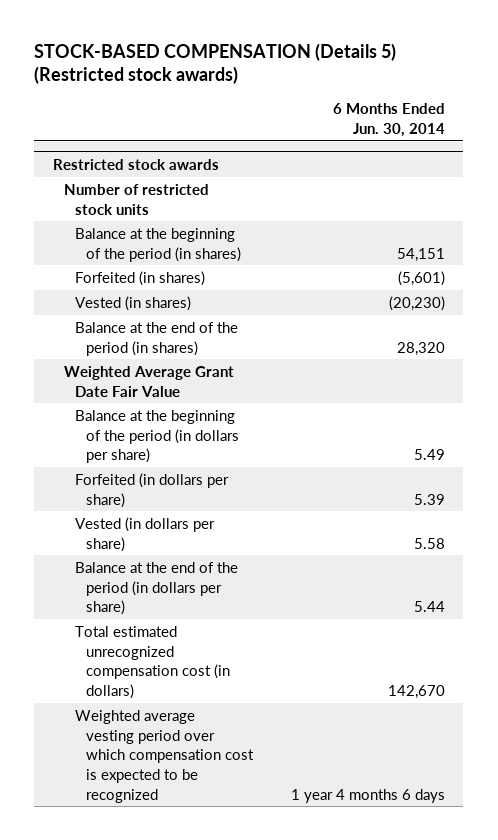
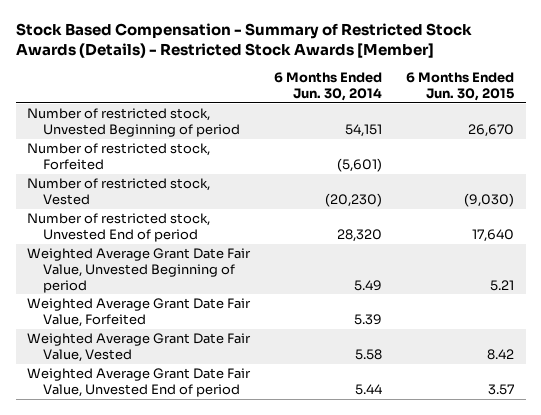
[34,42,397,85] STOCK-BASED COMPENSATION (Details 5) (Restricted stock awards) -> [15,23,472,59] Stock Based Compensation - Summary of Restricted Stock Awards (Details) - Restricted Stock Awards [Member]
none -> [406,72,515,102] 6 Months Ended Jun. 30, 2015
[53,158,220,170] Restricted stock awards -> none
[63,183,209,215] Number of restricted stock units -> none
[63,365,234,397] Weighted Average Grant Date Fair Value -> none
[74,625,230,699] Total estimated unrecognized compensation cost (in dollars) -> none
[74,709,254,803] Weighted average vesting period over which compensation cost is expected to be recognized -> none
[74,227,241,262] Balance at the beginning of the period (in shares) -> [27,108,241,137] Number of restricted stock, Unvested Beginning of period
[74,270,205,286] Forfeited (in shares) -> [27,143,211,170] Number of restricted stock, Forfeited
[74,295,191,311] Vested (in shares) -> [27,178,211,205] Number of restricted stock, Vested
[74,321,238,356] Balance at the end of the period (in shares) -> [27,213,211,242] Number of restricted stock, Unvested End of period
[74,409,239,464] Balance at the beginning of the period (in dollars per share) -> [27,248,252,293] Weighted Average Grant Date Fair Value, Unvested Beginning of period
[74,472,229,508] Forfeited (in dollars per share) -> [27,298,252,327] Weighted Average Grant Date Fair Value, Forfeited
[74,516,215,552] Vested (in dollars per share) -> [27,333,252,362] Weighted Average Grant Date Fair Value, Vested
[74,561,238,616] Balance at the end of the period (in dollars per share) -> [27,368,252,397] Weighted Average Grant Date Fair Value, Unvested End of period

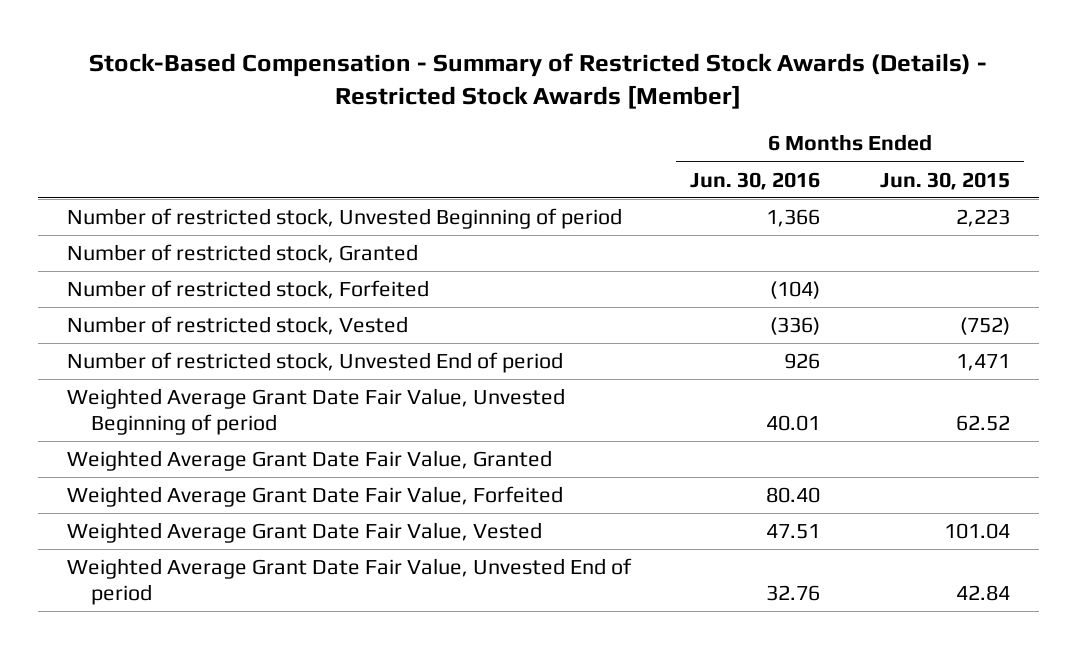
[15,23,472,59] Stock Based Compensation - Summary of Restricted Stock Awards (Details) - Restricted Stock Awards [Member] -> [89,52,988,110] Stock-Based Compensation - Summary of Restricted Stock Awards (Details) - Restricted Stock Awards [Member]
[274,72,383,102] 6 Months Ended Jun. 30, 2014 -> none
none -> [690,171,821,190] Jun. 30, 2016
[468,123,515,137] 26,670 -> [955,208,1010,227] 2,223
none -> [67,243,419,263] Number of restricted stock, Granted
[464,192,515,207] (9,030) -> [959,316,1010,335] (752)
[472,228,515,242] 17,640 -> [955,353,1010,371] 1,471
[490,279,515,291] 5.21 -> [955,415,1010,432] 62.52
none -> [67,449,553,471] Weighted Average Grant Date Fair Value, Granted
[487,348,515,360] 8.42 -> [943,522,1010,539] 101.04
[488,383,515,395] 3.57 -> [955,585,1010,602] 42.84

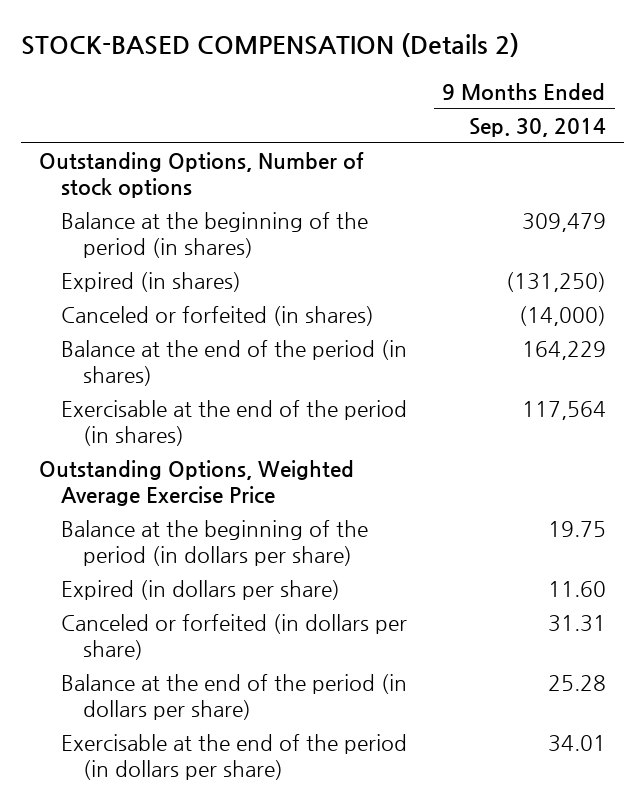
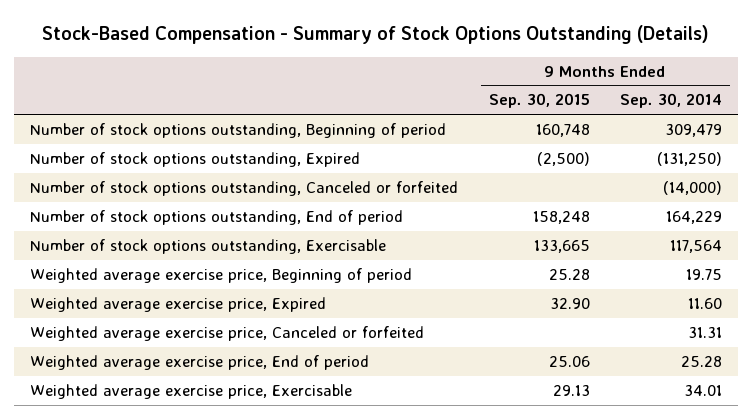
[20,33,519,58] STOCK-BASED COMPENSATION (Details 2) -> [42,25,710,45] Stock-Based Compensation - Summary of Stock Options Outstanding (Details)
none -> [488,93,590,109] Sep. 30, 2015
[38,152,364,199] Outstanding Options, Number of stock options -> none
[38,460,354,507] Outstanding Options, Weighted Average Exercise Price -> none
[60,212,368,259] Balance at the beginning of the period (in shares) -> [29,122,446,138] Number of stock options outstanding, Beginning of period
[60,272,241,293] Expired (in shares) -> [29,151,360,167] Number of stock options outstanding, Expired
[60,306,374,327] Canceled or forfeited (in shares) -> [29,180,458,196] Number of stock options outstanding, Canceled or forfeited
[60,340,407,387] Balance at the end of the period (in shares) -> [29,209,403,225] Number of stock options outstanding, End of period
[60,400,407,447] Exercisable at the end of the period (in shares) -> [29,238,386,254] Number of stock options outstanding, Exercisable
[60,520,368,567] Balance at the beginning of the period (in dollars per share) -> [29,267,412,283] Weighted average exercise price, Beginning of period
[60,580,340,601] Expired (in dollars per share) -> [29,296,326,312] Weighted average exercise price, Expired
[60,614,407,661] Canceled or forfeited (in dollars per share) -> [29,325,424,341] Weighted average exercise price, Canceled or forfeited
[60,674,407,721] Balance at the end of the period (in dollars per share) -> [29,354,369,370] Weighted average exercise price, End of period
[60,734,407,781] Exercisable at the end of the period (in dollars per share) -> [29,383,352,399] Weighted average exercise price, Exercisable

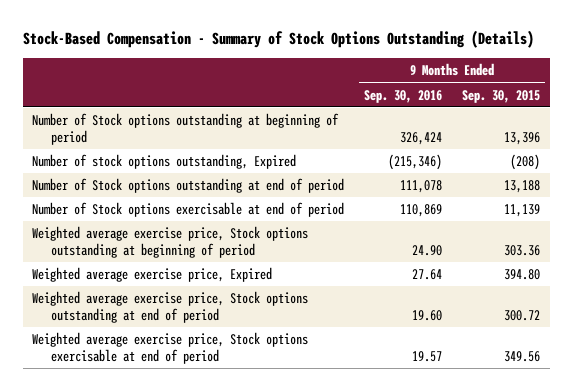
[620,93,723,109] Sep. 30, 2014 -> none
none -> [364,89,443,103] Sep. 30, 2016
[29,180,458,196] Number of stock options outstanding, Canceled or forfeited -> none
[29,325,424,341] Weighted average exercise price, Canceled or forfeited -> none
[29,122,446,138] Number of stock options outstanding, Beginning of period -> [32,112,340,145] Number of Stock options outstanding at beginning of period
[535,123,590,137] 160,748 -> [503,131,540,145] 13,396
[536,151,590,166] (2,500) -> [509,153,540,170] (208)
[29,209,403,225] Number of stock options outstanding, End of period -> [32,177,345,193] Number of Stock options outstanding at end of period
[532,210,590,224] 158,248 -> [503,179,540,193] 13,188
[29,238,386,254] Number of stock options outstanding, Exercisable -> [32,201,345,217] Number of Stock options exercisable at end of period
[533,239,590,253] 133,665 -> [503,203,540,217] 11,139
[29,267,412,283] Weighted average exercise price, Beginning of period -> [32,225,309,258] Weighted average exercise price, Stock options outstanding at beginning of period
[548,268,590,280] 25.28 -> [503,244,540,256] 303.36
[549,297,590,309] 32.90 -> [503,268,540,280] 394.80
[29,354,369,370] Weighted average exercise price, End of period -> [32,290,309,323] Weighted average exercise price, Stock options outstanding at end of period
[548,355,590,367] 25.06 -> [503,309,540,321] 300.72
[29,383,352,399] Weighted average exercise price, Exercisable -> [32,331,309,364] Weighted average exercise price, Stock options exercisable at end of period
[552,384,590,396] 29.13 -> [503,350,540,362] 349.56

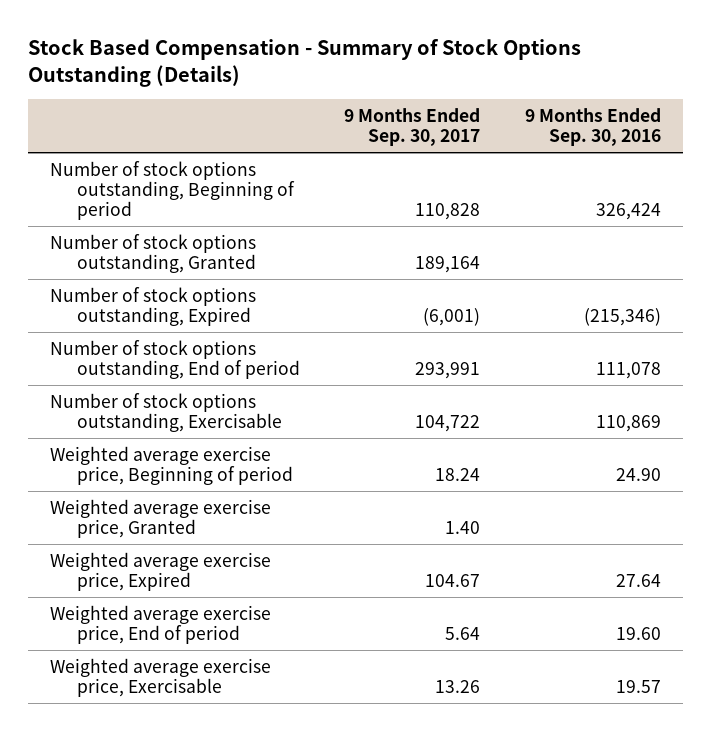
[22,30,534,49] Stock-Based Compensation - Summary of Stock Options Outstanding (Details) -> [27,38,581,87] Stock Based Compensation - Summary of Stock Options Outstanding (Details)
[461,89,540,103] Sep. 30, 2015 -> none
none -> [344,107,481,146] 9 Months Ended Sep. 30, 2017
[32,112,340,145] Number of Stock options outstanding at beginning of period -> [50,160,296,220] Number of stock options outstanding, Beginning of period
none -> [50,233,257,273] Number of stock options outstanding, Granted
[32,177,345,193] Number of Stock options outstanding at end of period -> [50,339,301,379] Number of stock options outstanding, End of period
[32,201,345,217] Number of Stock options exercisable at end of period -> [50,392,283,432] Number of stock options outstanding, Exercisable
[32,225,309,258] Weighted average exercise price, Stock options outstanding at beginning of period -> [50,445,294,485] Weighted average exercise price, Beginning of period
none -> [50,498,272,538] Weighted average exercise price, Granted
[32,290,309,323] Weighted average exercise price, Stock options outstanding at end of period -> [50,604,272,644] Weighted average exercise price, End of period
[32,331,309,364] Weighted average exercise price, Stock options exercisable at end of period -> [50,657,272,697] Weighted average exercise price, Exercisable

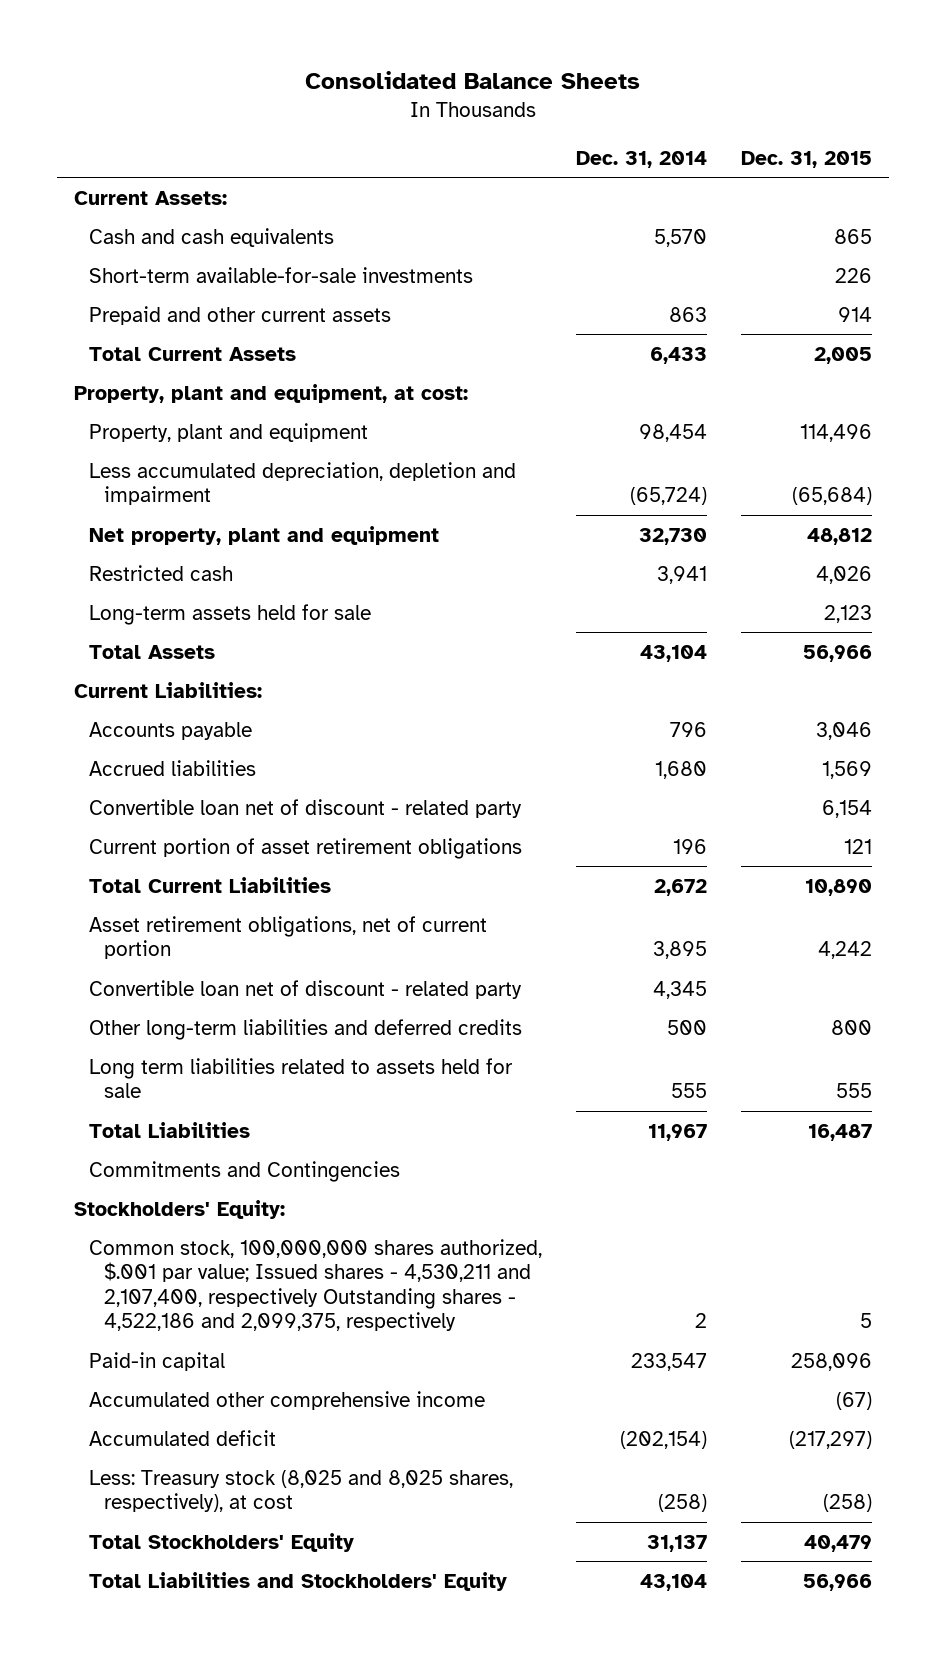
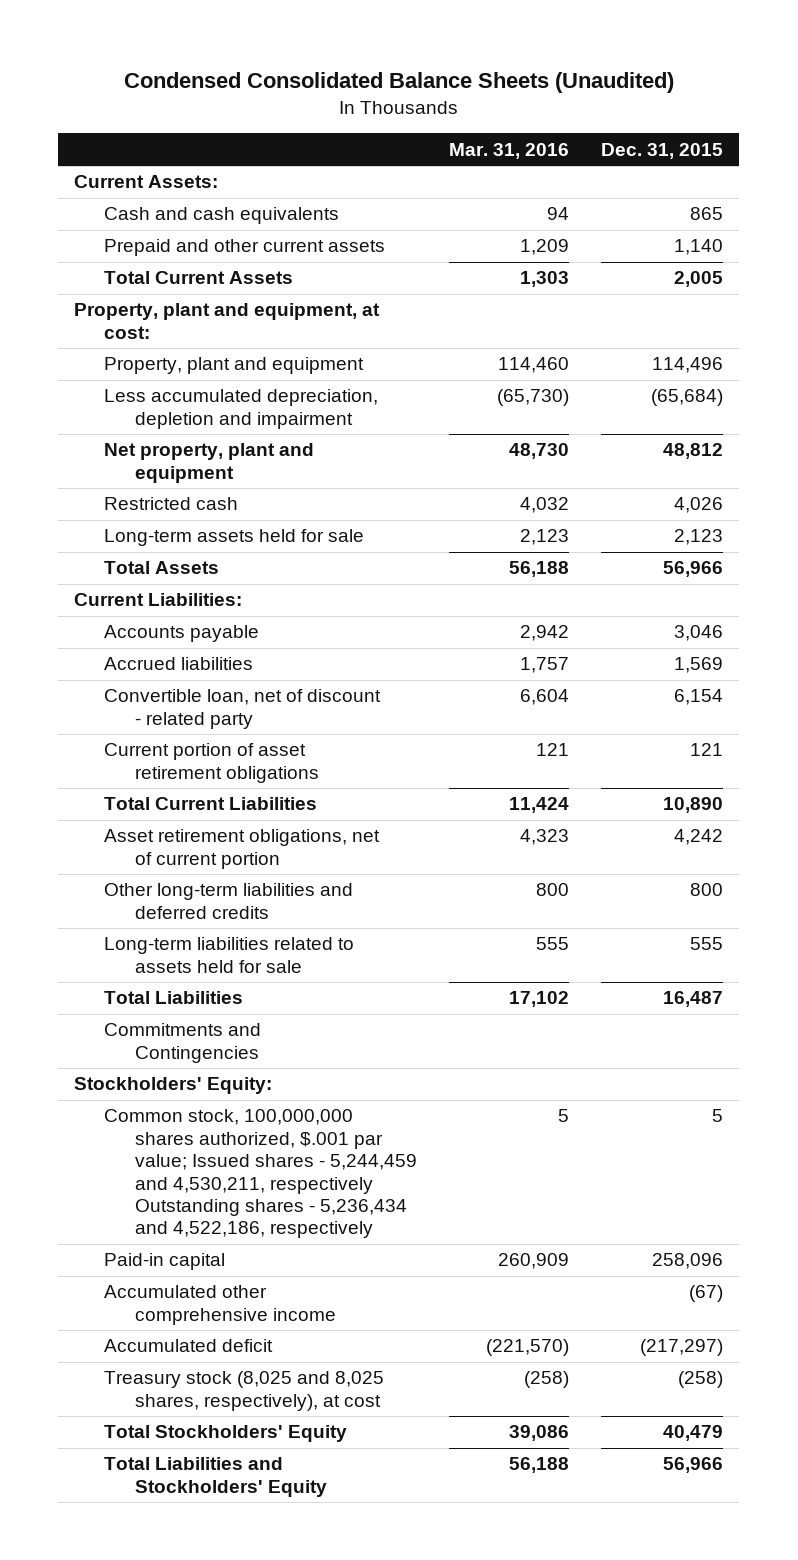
[304,71,640,90] Consolidated Balance Sheets -> [123,72,674,94] Condensed Consolidated Balance Sheets (Unaudited)
[575,150,707,168] Dec. 31, 2014 -> none
none -> [448,142,569,159] Mar. 31, 2016
[89,266,474,283] Short-term available-for-sale investments -> none
[837,306,872,322] 914 -> [674,239,724,256] 1,140
[89,798,523,818] Convertible loan net of discount - related party -> [104,689,382,729] Convertible loan, net of discount - related party
[89,979,523,999] Convertible loan net of discount - related party -> none
[89,1057,514,1099] Long term liabilities related to assets held for sale -> [104,937,355,973] Long-term liabilities related to assets held for sale
[89,1238,543,1332] Common stock, 100,000,000 shares authorized, $.001 par value; Issued shares - 4,530,211 and 2,107,400, respectively Outstanding shares - 4,522,186 and 2,099,375, respectively -> [104,1109,417,1239] Common stock, 100,000,000 shares authorized, $.001 par value; Issued shares - 5,244,459 and 4,530,211, respectively Outstanding shares - 5,236,434 and 4,522,186, respectively
[89,1469,514,1513] Less: Treasury stock (8,025 and 8,025 shares, respectively), at cost -> [104,1371,385,1411] Treasury stock (8,025 and 8,025 shares, respectively), at cost

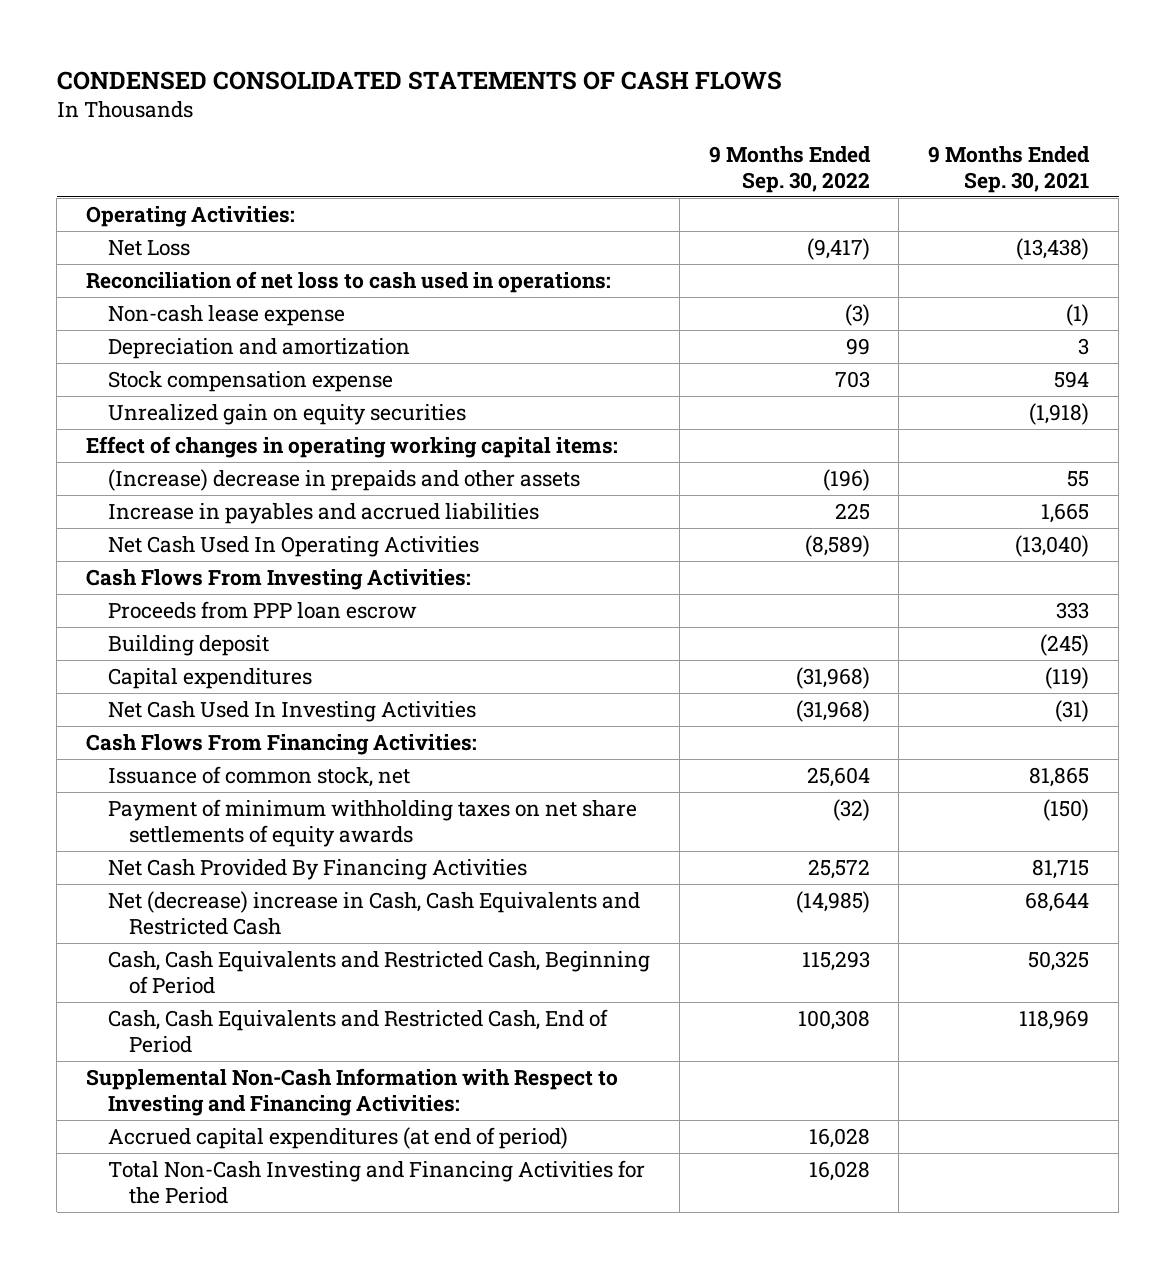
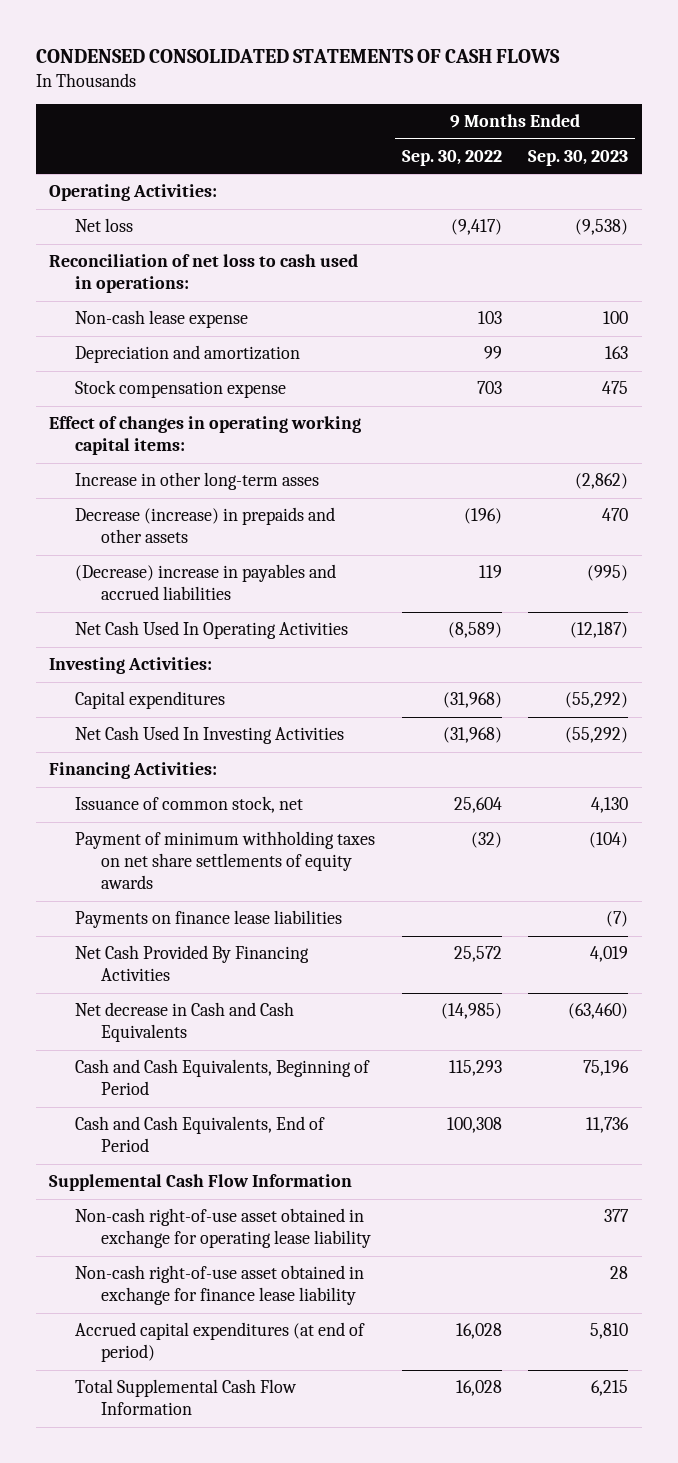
[928,145,1091,193] 9 Months Ended Sep. 30, 2021 -> none
none -> [528,149,629,166] Sep. 30, 2023
[107,239,190,256] Net Loss -> [74,218,133,233] Net loss
[844,303,870,326] (3) -> [477,311,502,325] 103
[107,403,466,425] Unrealized gain on equity securities -> none
none -> [74,472,319,491] Increase in other long-term asses
[107,468,580,491] (Increase) decrease in prepaids and other assets -> [74,507,335,544] Decrease (increase) in prepaids and other assets
[107,502,539,524] Increase in payables and accrued liabilities -> [74,564,336,601] (Decrease) increase in payables and accrued liabilities
[834,502,870,520] 225 -> [478,565,502,579] 119
[107,600,417,619] Proceeds from PPP loan escrow -> none
[107,634,269,656] Building deposit -> none
[86,568,472,590] Cash Flows From Investing Activities: -> [49,657,213,675] Investing Activities:
[86,733,478,755] Cash Flows From Financing Activities: -> [49,762,218,780] Financing Activities:
none -> [74,910,342,929] Payments on finance lease liabilities
[86,1067,619,1116] Supplemental Non-Cash Information with Respect to Investing and Financing Activities: -> none
[107,890,640,935] Net (decrease) increase in Cash, Cash Equivalents and Restricted Cash -> [74,1002,294,1043] Net decrease in Cash and Cash Equivalents
[107,950,650,994] Cash, Cash Equivalents and Restricted Cash, Beginning of Period -> [74,1059,370,1096] Cash and Cash Equivalents, Beginning of Period
[107,1008,608,1053] Cash, Cash Equivalents and Restricted Cash, End of Period -> [74,1116,325,1153] Cash and Cash Equivalents, End of Period
none -> [49,1174,353,1192] Supplemental Cash Flow Information
none -> [74,1208,371,1249] Non-cash right-of-use asset obtained in exchange for operating lease liability
none -> [74,1265,364,1306] Non-cash right-of-use asset obtained in exchange for finance lease liability
[107,1159,645,1204] Total Non-Cash Investing and Financing Activities for the Period -> [74,1379,297,1416] Total Supplemental Cash Flow Information

